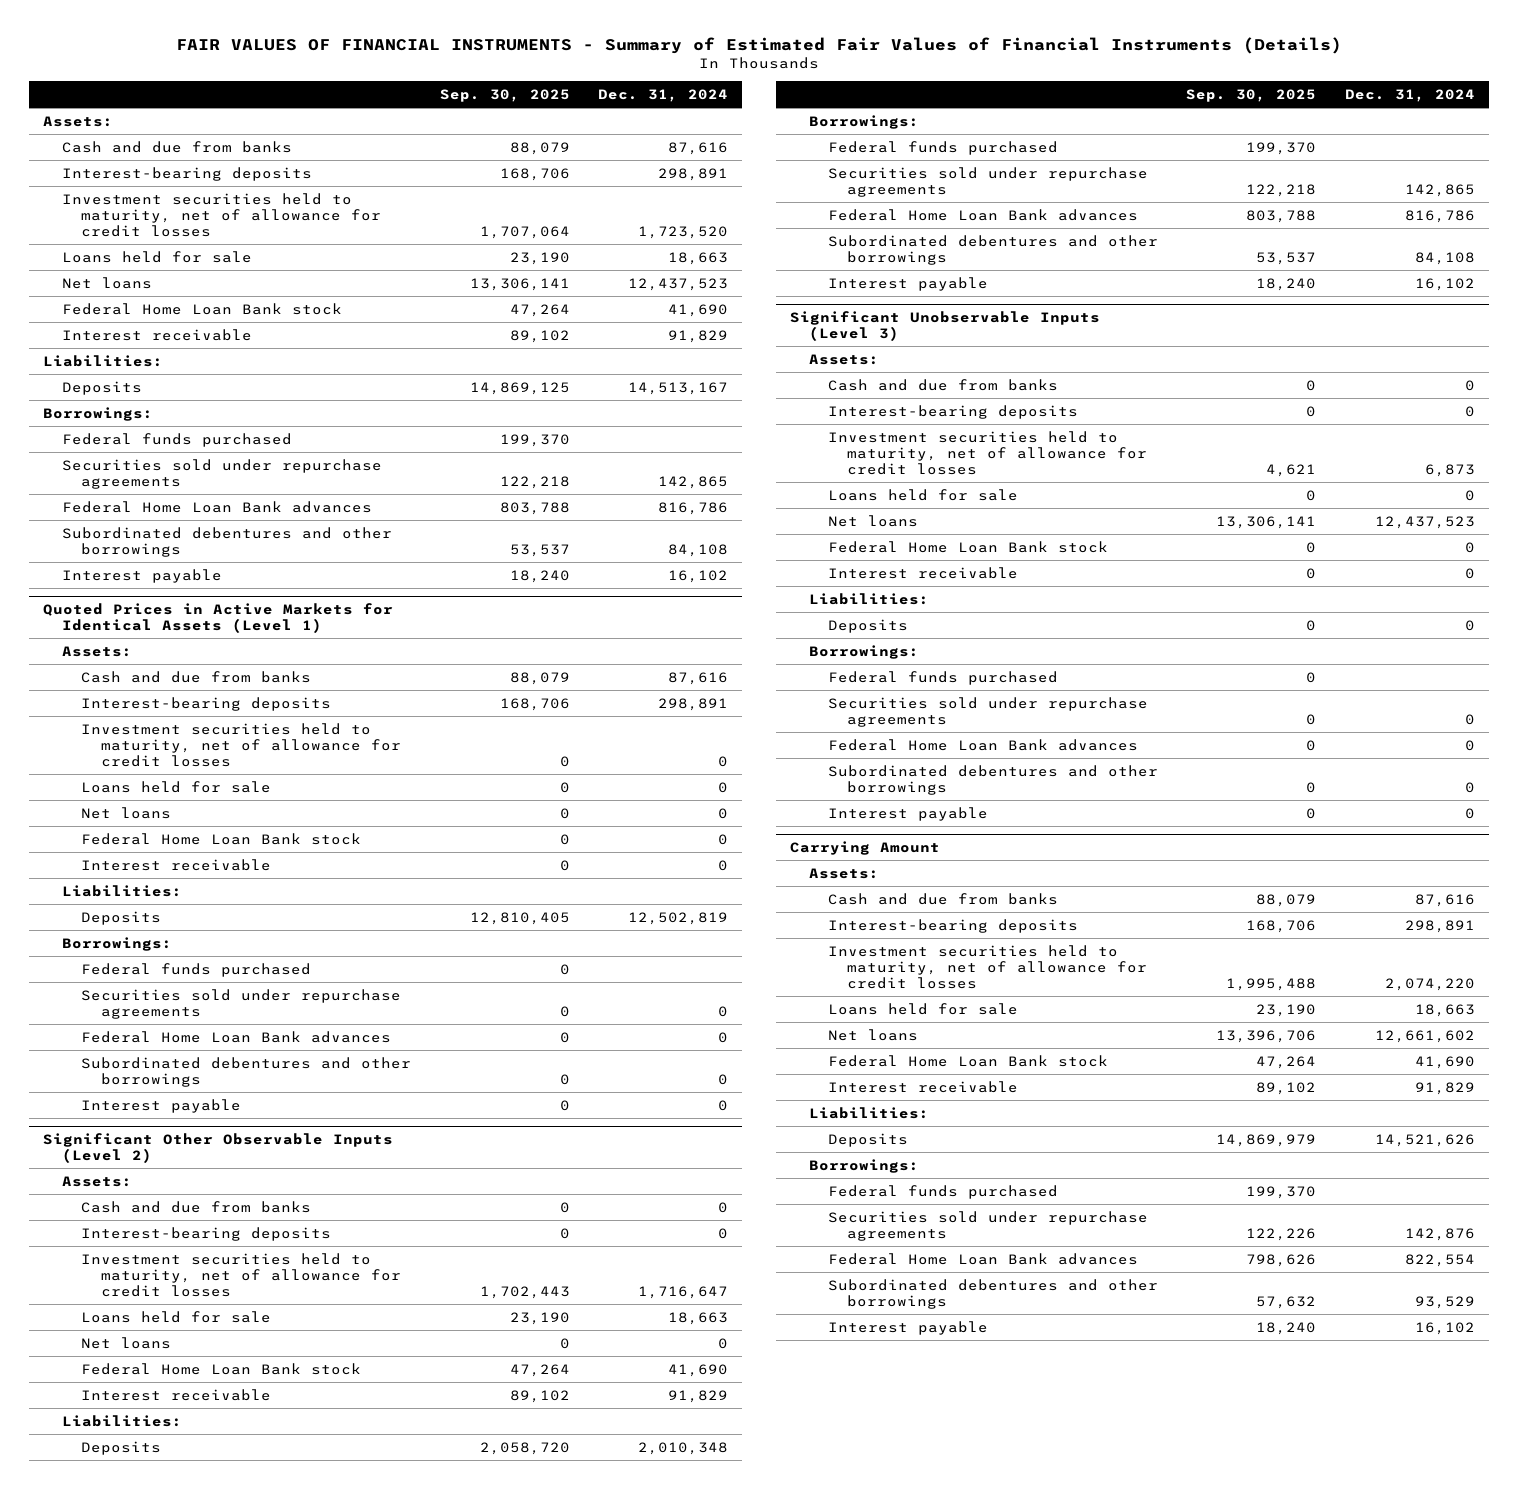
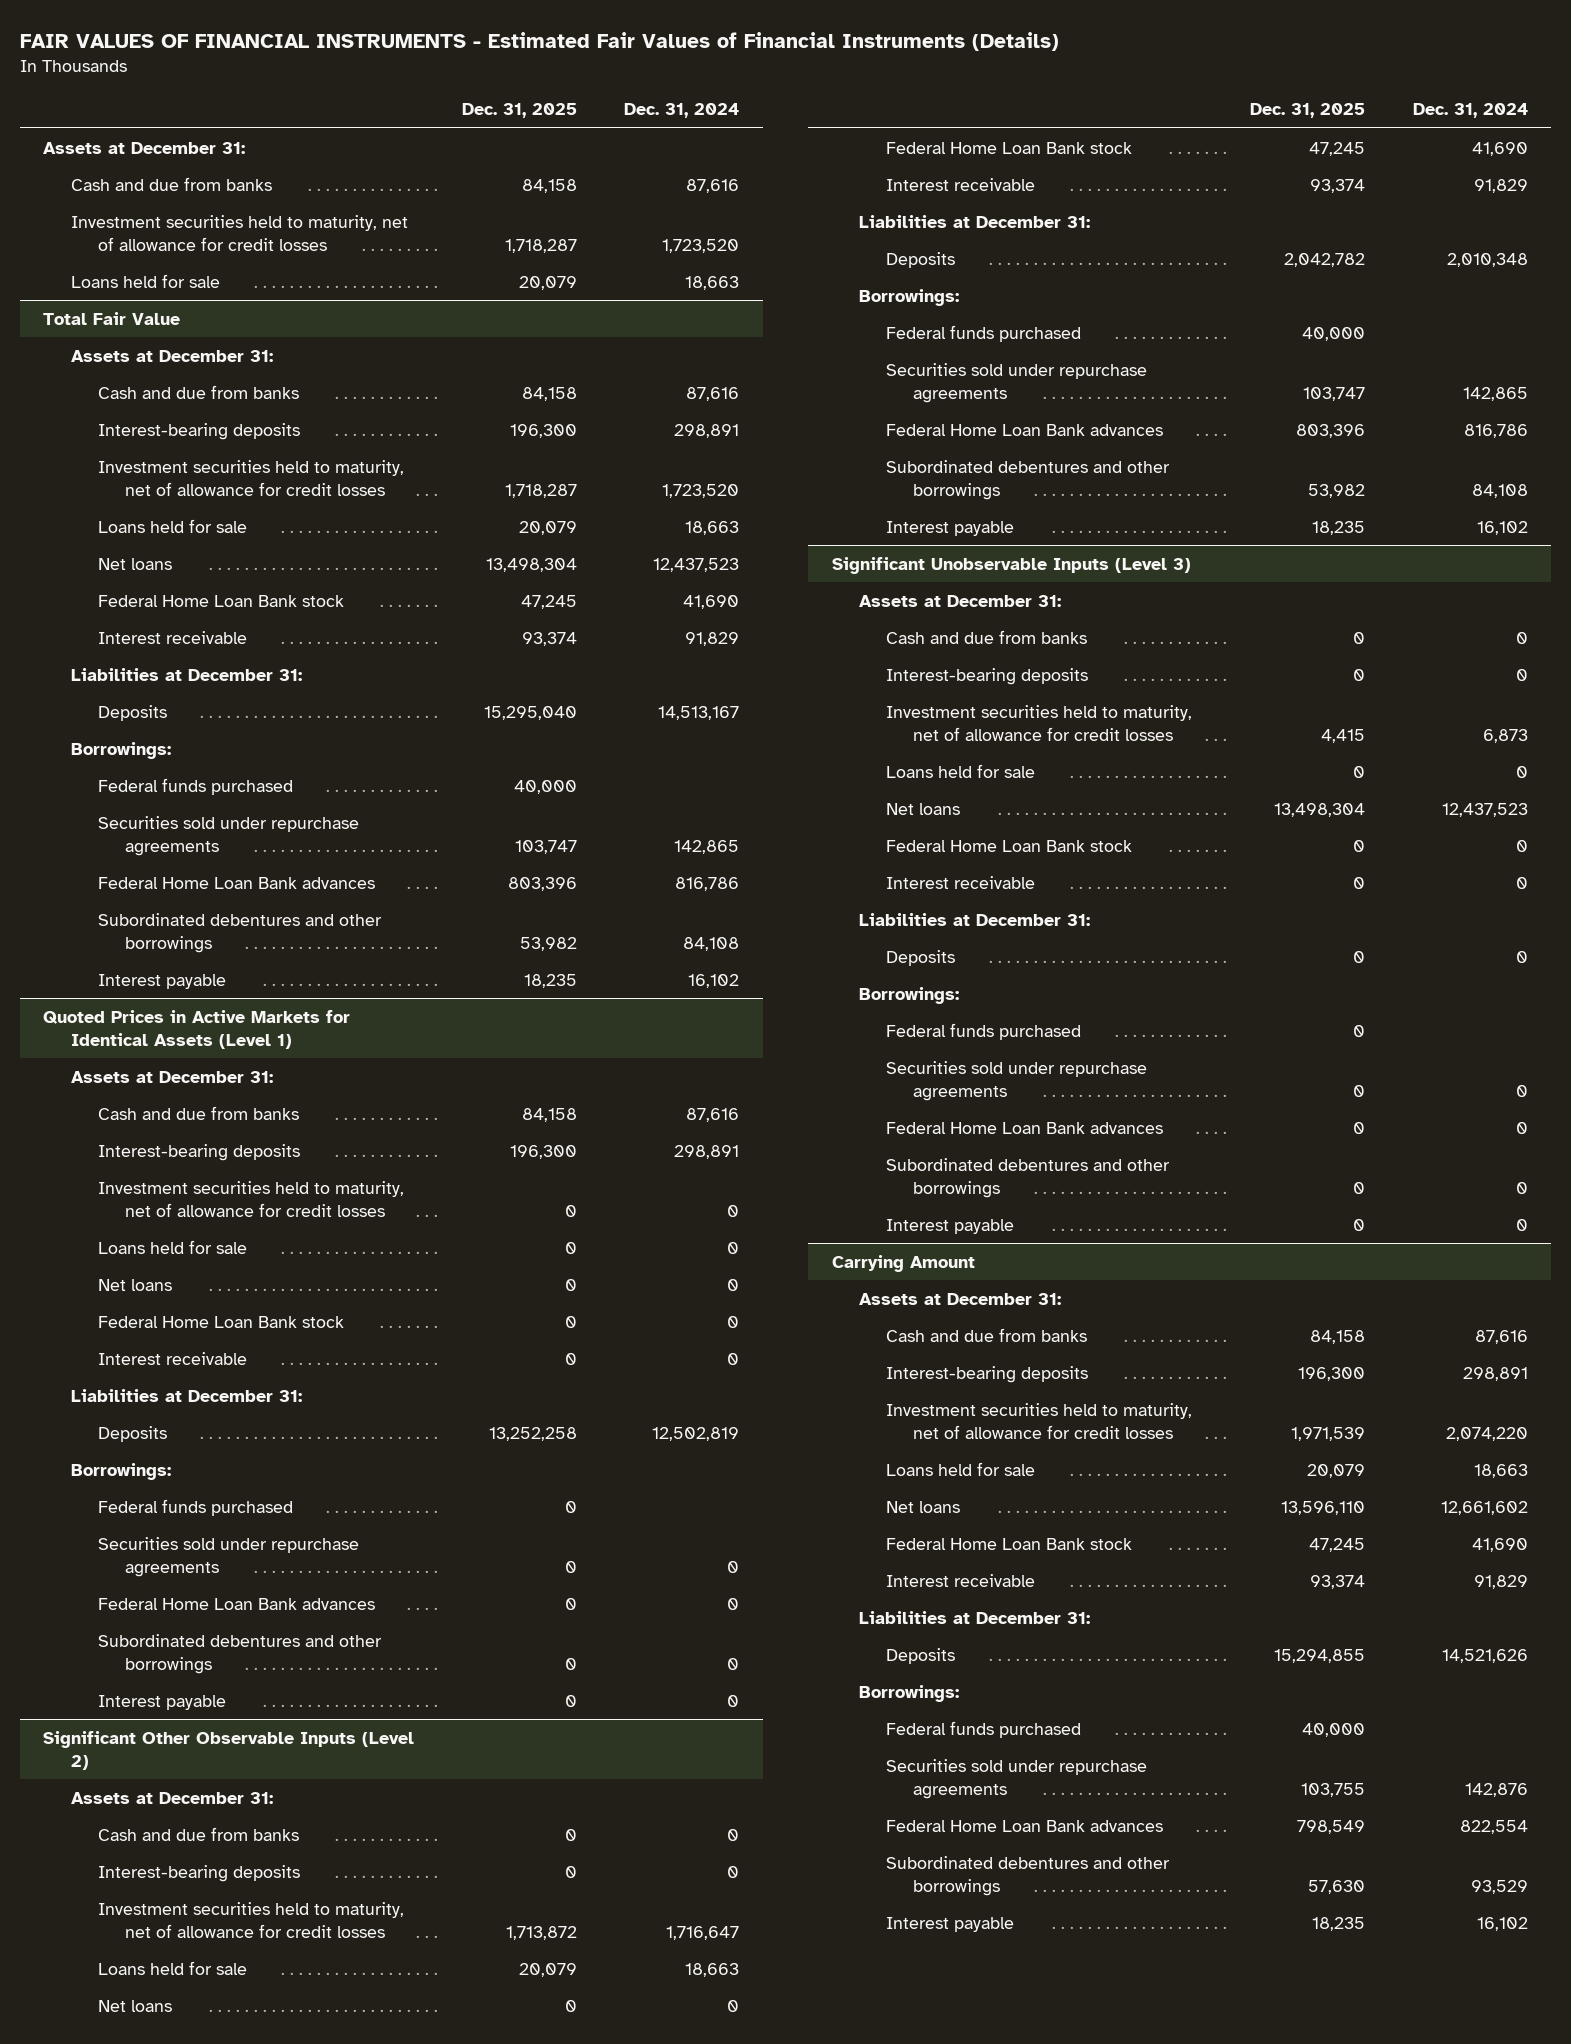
[175,36,1342,54] FAIR VALUES OF FINANCIAL INSTRUMENTS - Summary of Estimated Fair Values of Financial Instruments (Details) -> [19,31,1059,51] FAIR VALUES OF FINANCIAL INSTRUMENTS - Estimated Fair Values of Financial Instruments (Details)
[439,88,570,102] Sep. 30, 2025 -> none
none -> [461,103,577,119] Dec. 31, 2025
[42,115,113,127] Assets: -> [43,141,246,154] Assets at December 31:
none -> [70,214,408,251] Investment securities held to maturity, net of allowance for credit losses
none -> [70,273,220,288] Loans held for sale
none -> [43,311,181,325] Total Fair Value
none -> [70,349,273,362] Assets at December 31:
none -> [97,384,299,399] Cash and due from banks
[42,354,163,367] Liabilities: -> [70,667,302,681] Liabilities at December 31:
[62,645,133,657] Assets: -> [70,1070,273,1083] Assets at December 31:
[62,884,183,897] Liabilities: -> [70,1388,302,1402] Liabilities at December 31:
[62,1175,133,1187] Assets: -> [70,1791,273,1804] Assets at December 31:
[62,1414,183,1427] Liabilities: -> [858,214,1090,228] Liabilities at December 31:
[808,353,879,365] Assets: -> [858,594,1061,607] Assets at December 31:
[808,592,929,605] Liabilities: -> [858,912,1090,926] Liabilities at December 31:
[808,867,879,879] Assets: -> [858,1292,1061,1305] Assets at December 31:
[808,1106,929,1119] Liabilities: -> [858,1610,1090,1624] Liabilities at December 31:

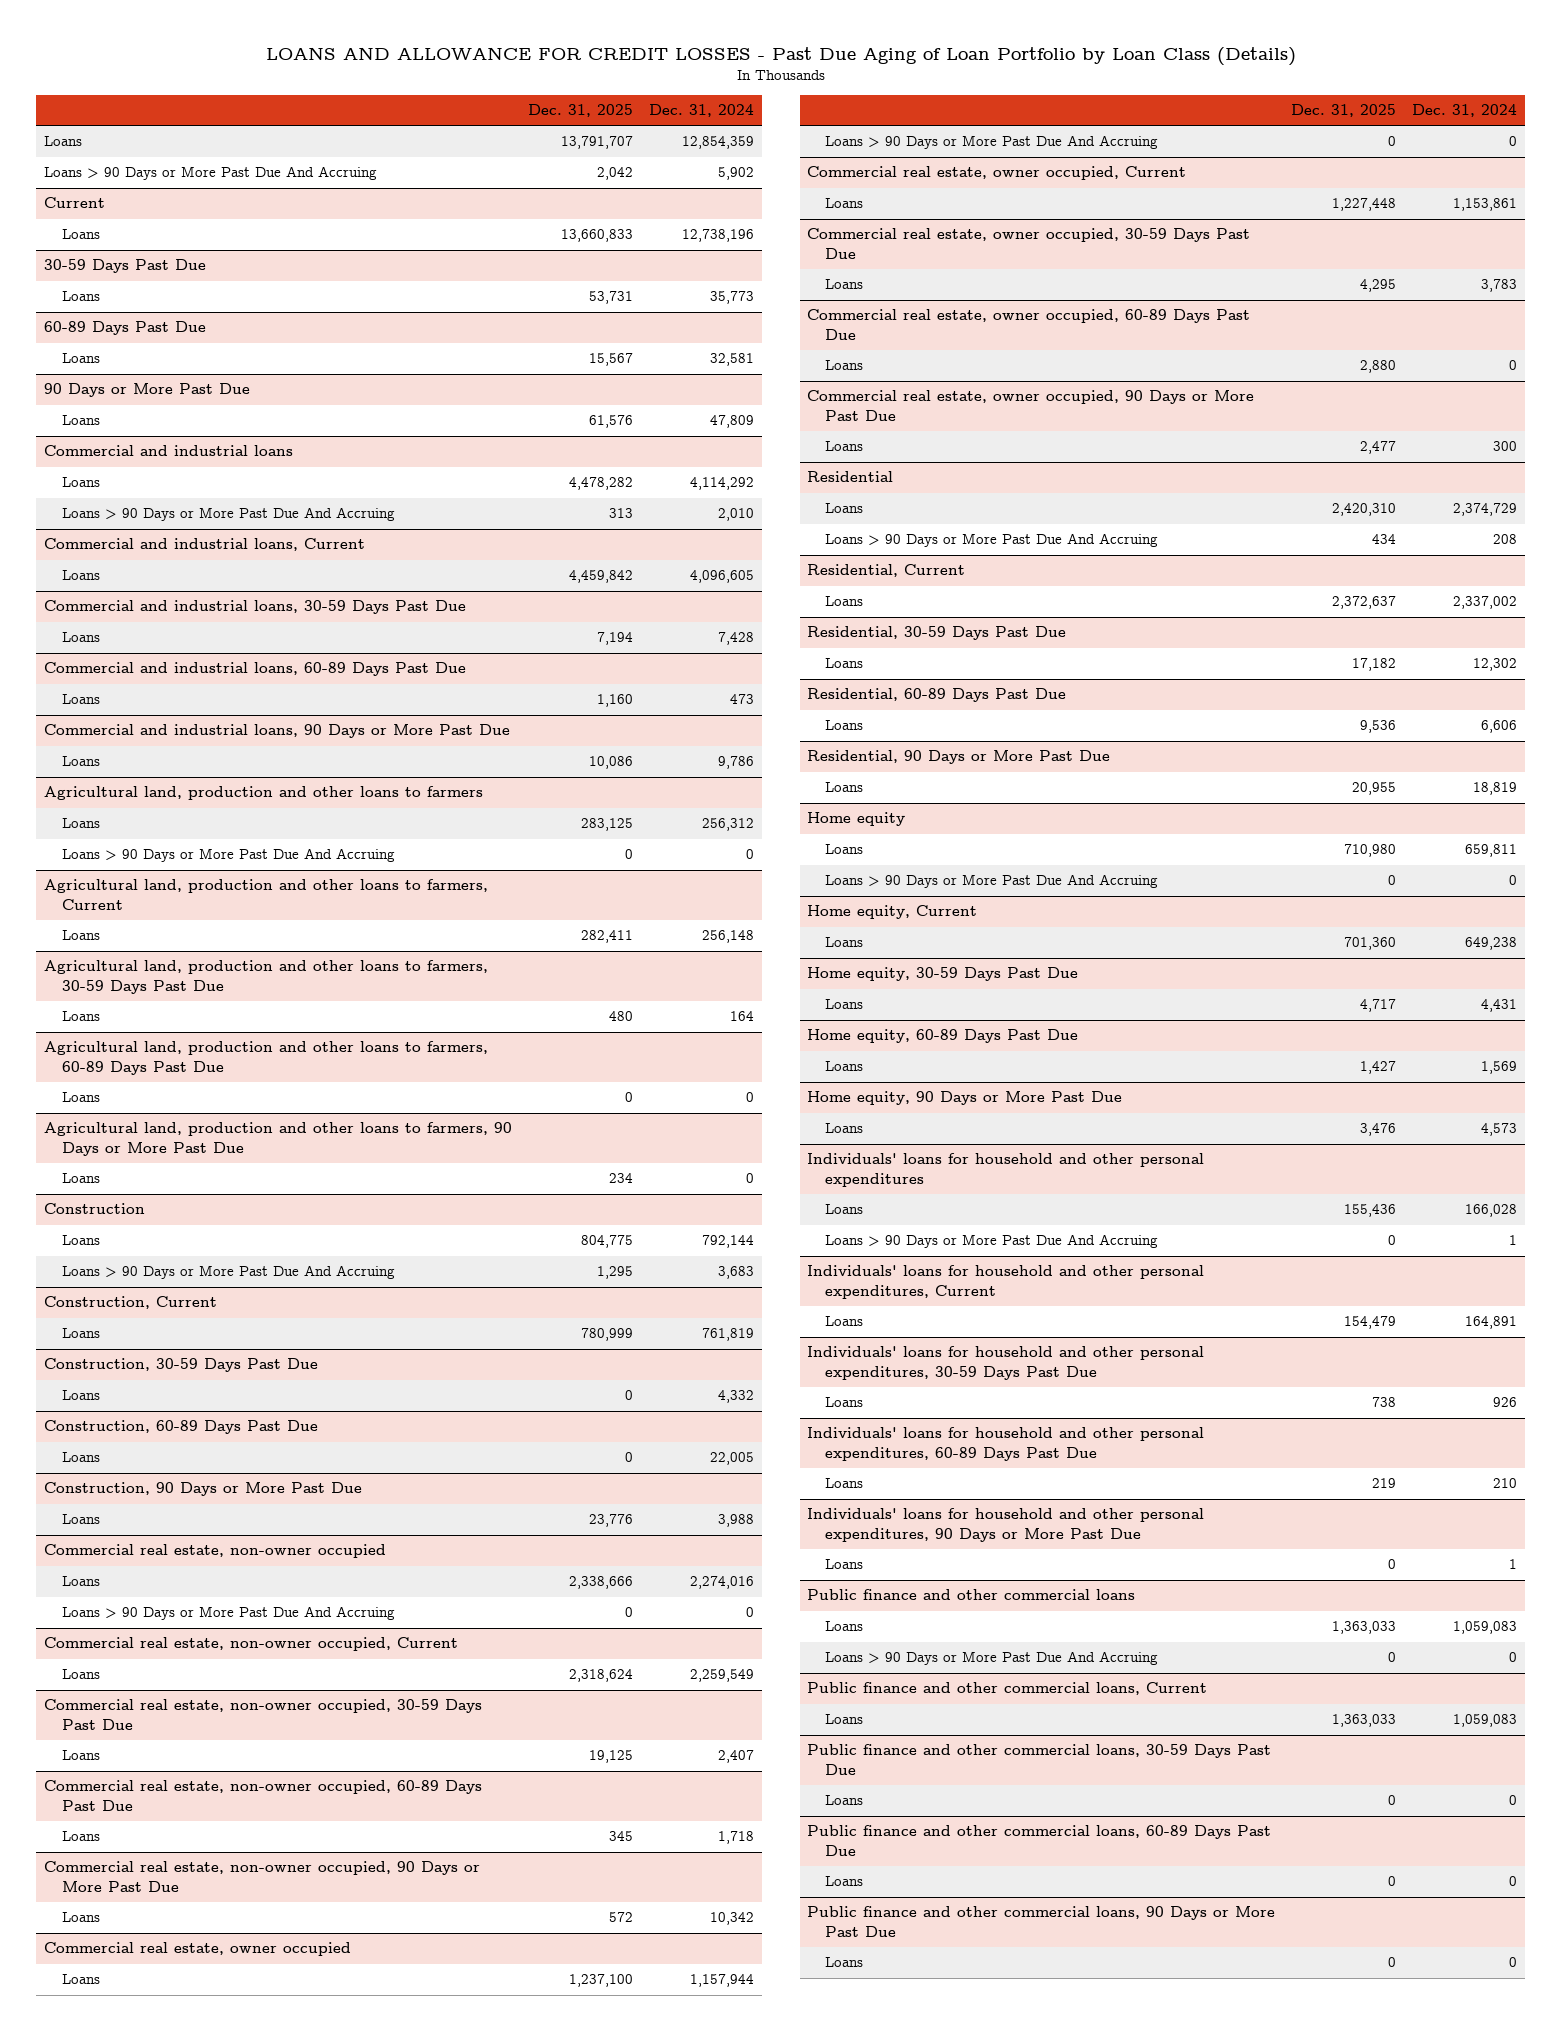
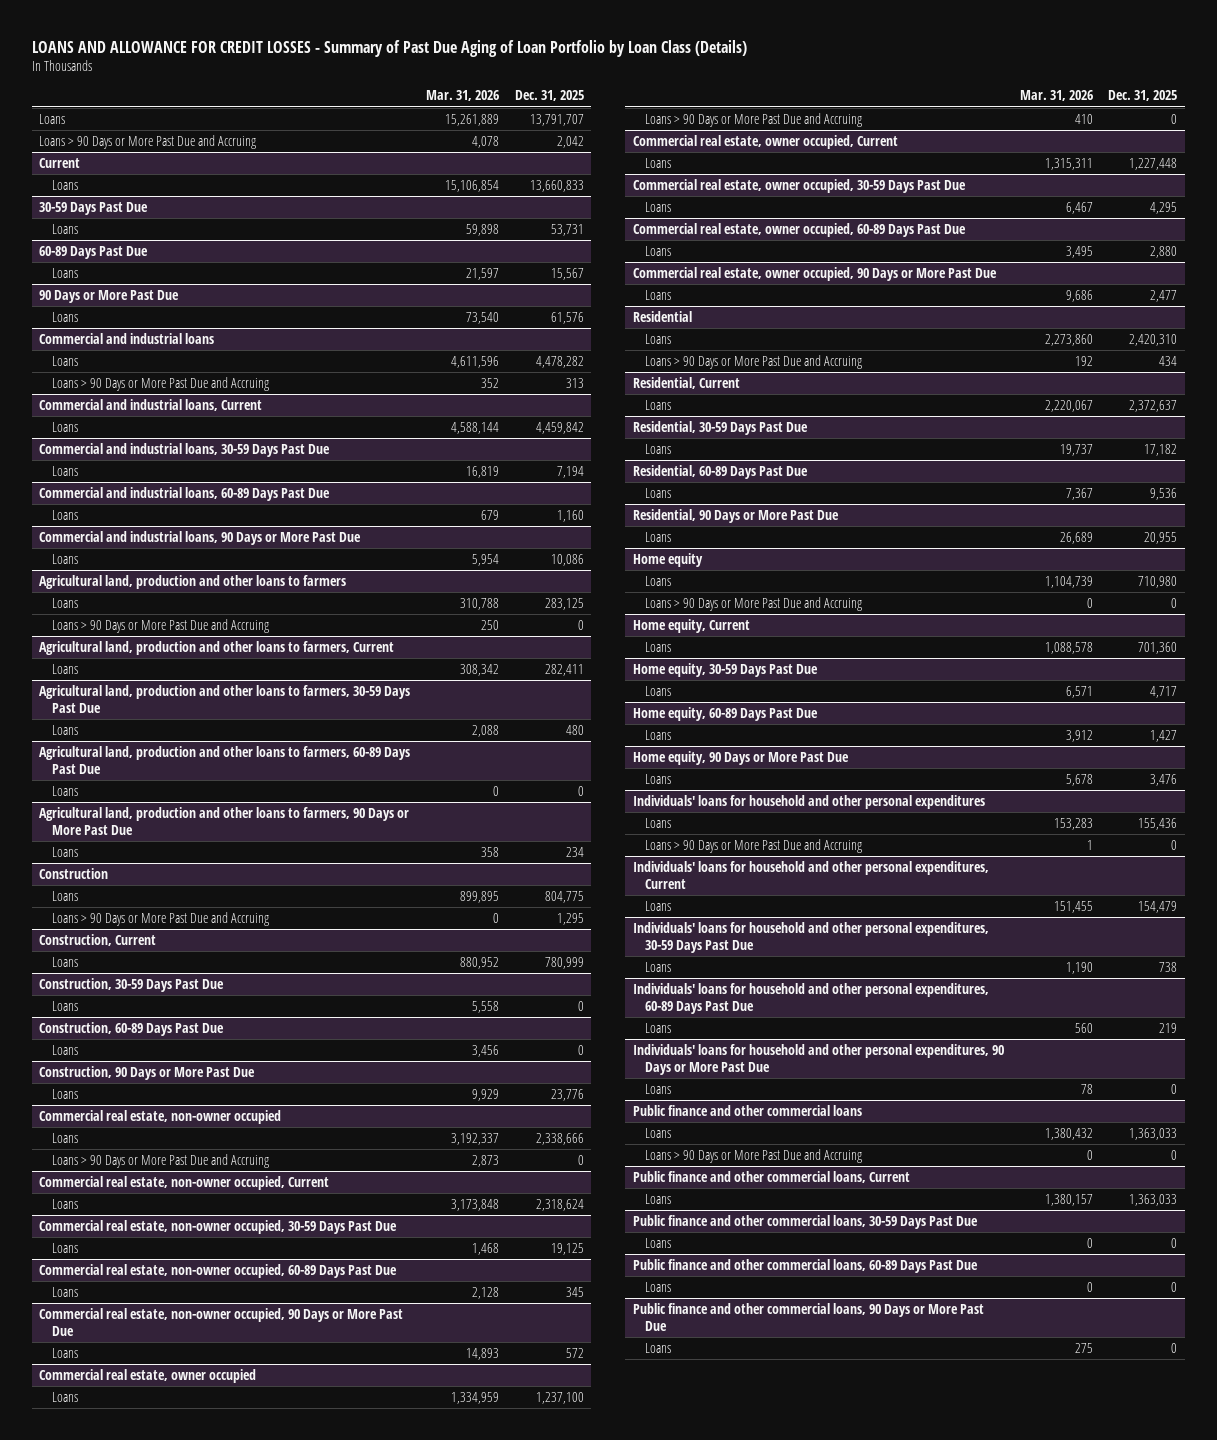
[265,46,1296,66] LOANS AND ALLOWANCE FOR CREDIT LOSSES - Past Due Aging of Loan Portfolio by Loan Class (Details) -> [31,39,747,57] LOANS AND ALLOWANCE FOR CREDIT LOSSES - Summary of Past Due Aging of Loan Portfolio by Loan Class (Details)
[649,104,755,118] Dec. 31, 2024 -> none
none -> [426,90,500,102] Mar. 31, 2026
[44,166,378,181] Loans > 90 Days or More Past Due And Accruing -> [39,134,257,149] Loans > 90 Days or More Past Due and Accruing
[62,507,396,522] Loans > 90 Days or More Past Due And Accruing -> [51,376,269,391] Loans > 90 Days or More Past Due and Accruing
[62,848,396,863] Loans > 90 Days or More Past Due And Accruing -> [51,618,269,633] Loans > 90 Days or More Past Due and Accruing
[62,1265,396,1280] Loans > 90 Days or More Past Due And Accruing -> [51,911,269,926] Loans > 90 Days or More Past Due and Accruing
[62,1606,396,1621] Loans > 90 Days or More Past Due And Accruing -> [51,1153,269,1168] Loans > 90 Days or More Past Due and Accruing
[825,135,1159,150] Loans > 90 Days or More Past Due And Accruing -> [645,112,863,127] Loans > 90 Days or More Past Due and Accruing
[825,533,1159,548] Loans > 90 Days or More Past Due And Accruing -> [645,354,863,369] Loans > 90 Days or More Past Due and Accruing
[825,874,1159,889] Loans > 90 Days or More Past Due And Accruing -> [645,596,863,611] Loans > 90 Days or More Past Due and Accruing
[825,1234,1159,1249] Loans > 90 Days or More Past Due And Accruing -> [645,838,863,853] Loans > 90 Days or More Past Due and Accruing
[825,1651,1159,1666] Loans > 90 Days or More Past Due And Accruing -> [645,1148,863,1163] Loans > 90 Days or More Past Due and Accruing

